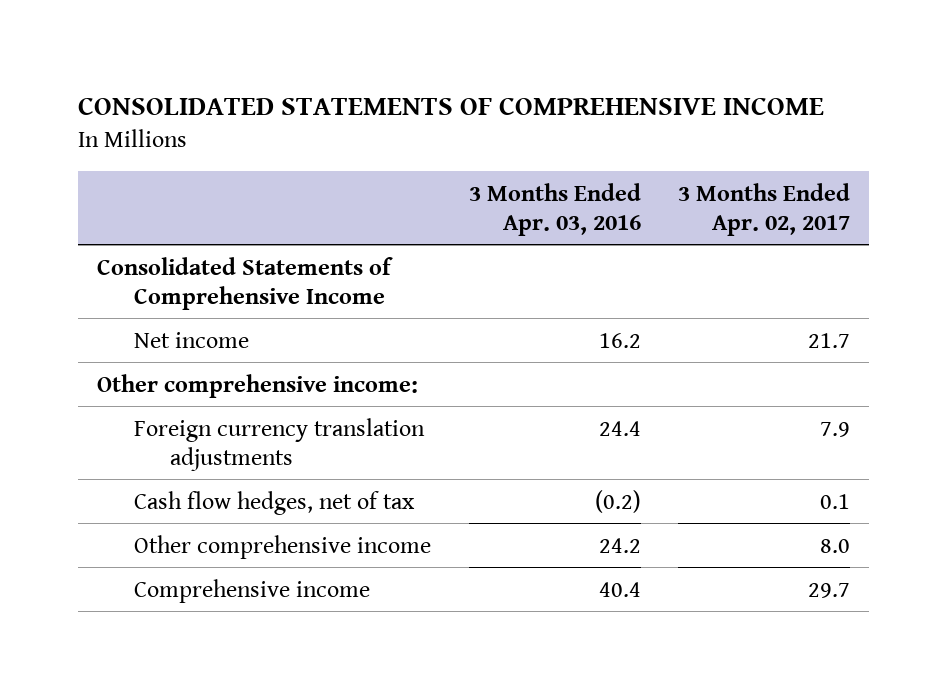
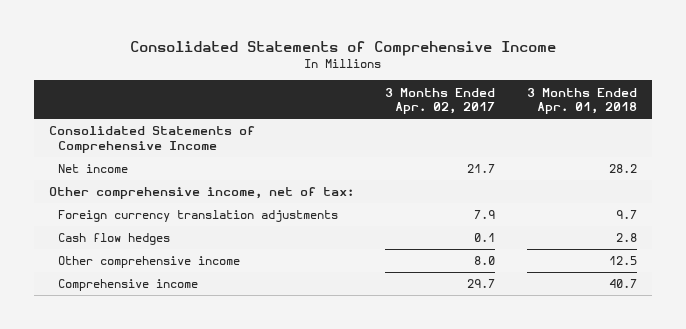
[77,96,824,115] CONSOLIDATED STATEMENTS OF COMPREHENSIVE INCOME -> [129,41,556,57] Consolidated Statements of Comprehensive Income
[468,182,641,236] 3 Months Ended Apr. 03, 2016 -> none
none -> [526,87,637,115] 3 Months Ended Apr. 01, 2018
[96,373,418,398] Other comprehensive income: -> [49,187,355,200] Other comprehensive income, net of tax:
[133,490,415,515] Cash flow hedges, net of tax -> [57,233,170,246] Cash flow hedges

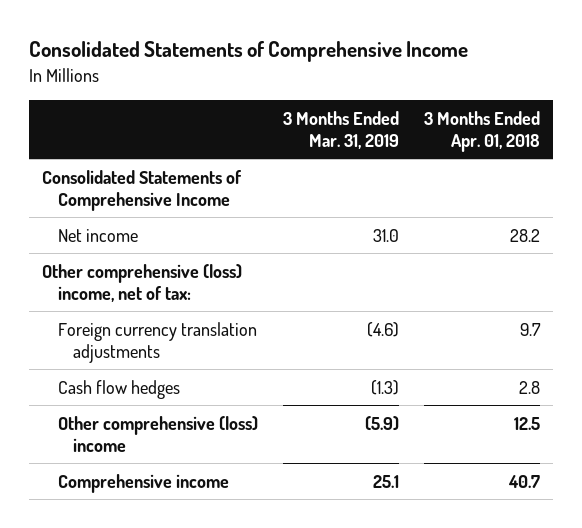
[385,87,496,115] 3 Months Ended Apr. 02, 2017 -> none
none -> [282,110,399,149] 3 Months Ended Mar. 31, 2019
[49,187,355,200] Other comprehensive income, net of tax: -> [41,263,242,302] Other comprehensive (loss) income, net of tax:
[57,256,240,269] Other comprehensive income -> [57,415,258,452] Other comprehensive (loss) income

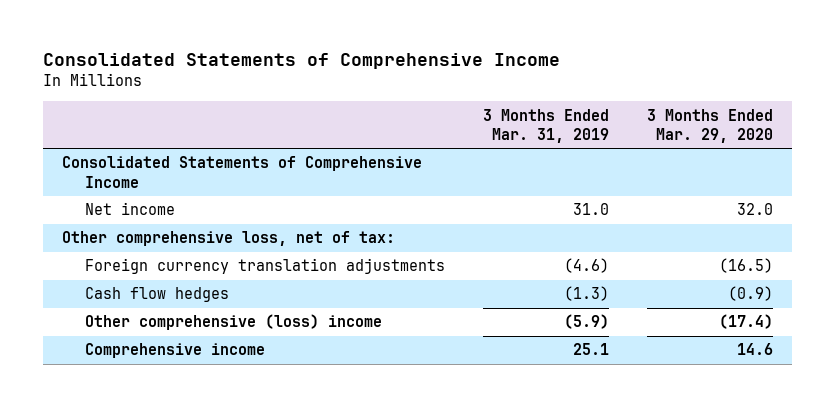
[424,110,541,152] 3 Months Ended Apr. 01, 2018 -> none
none -> [646,108,773,143] 3 Months Ended Mar. 29, 2020
[41,263,242,302] Other comprehensive (loss) income, net of tax: -> [61,231,395,247] Other comprehensive loss, net of tax:

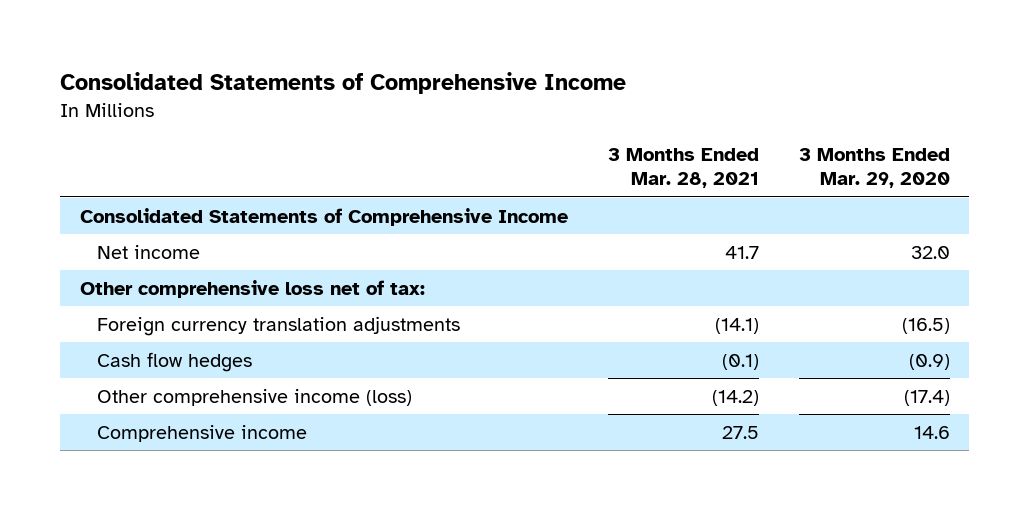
[482,108,609,143] 3 Months Ended Mar. 31, 2019 -> none
none -> [607,147,759,189] 3 Months Ended Mar. 28, 2021
[61,231,395,247] Other comprehensive loss, net of tax: -> [79,279,425,298] Other comprehensive loss net of tax:
[84,314,382,331] Other comprehensive (loss) income -> [96,388,412,406] Other comprehensive income (loss)

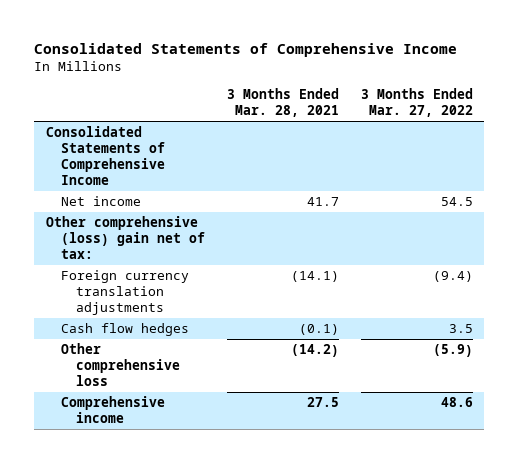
[798,147,950,189] 3 Months Ended Mar. 29, 2020 -> none
none -> [361,88,474,118] 3 Months Ended Mar. 27, 2022
[79,279,425,298] Other comprehensive loss net of tax: -> [45,216,205,260] Other comprehensive (loss) gain net of tax:
[96,388,412,406] Other comprehensive income (loss) -> [60,343,180,387] Other comprehensive loss

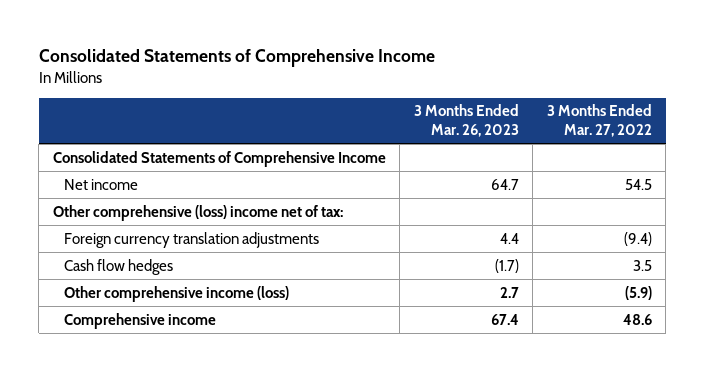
[226,88,339,118] 3 Months Ended Mar. 28, 2021 -> none
none -> [413,104,519,138] 3 Months Ended Mar. 26, 2023
[45,216,205,260] Other comprehensive (loss) gain net of tax: -> [52,204,343,221] Other comprehensive (loss) income net of tax:
[60,343,180,387] Other comprehensive loss -> [63,285,289,302] Other comprehensive income (loss)

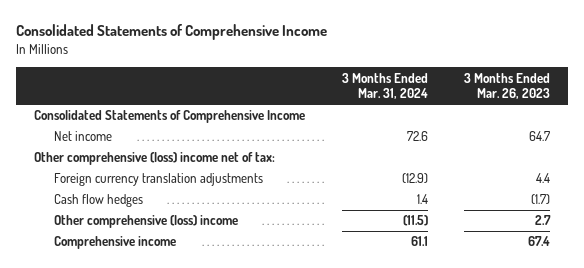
[546,104,652,138] 3 Months Ended Mar. 27, 2022 -> none
none -> [341,72,428,100] 3 Months Ended Mar. 31, 2024
[63,285,289,302] Other comprehensive income (loss) -> [53,215,238,229] Other comprehensive (loss) income

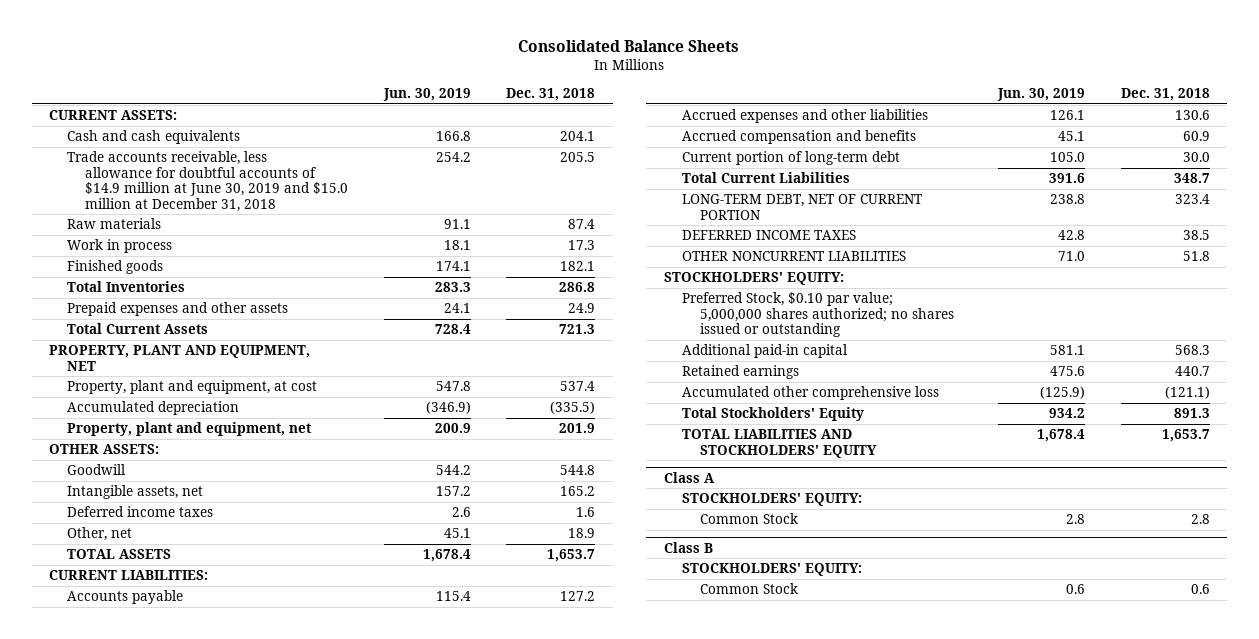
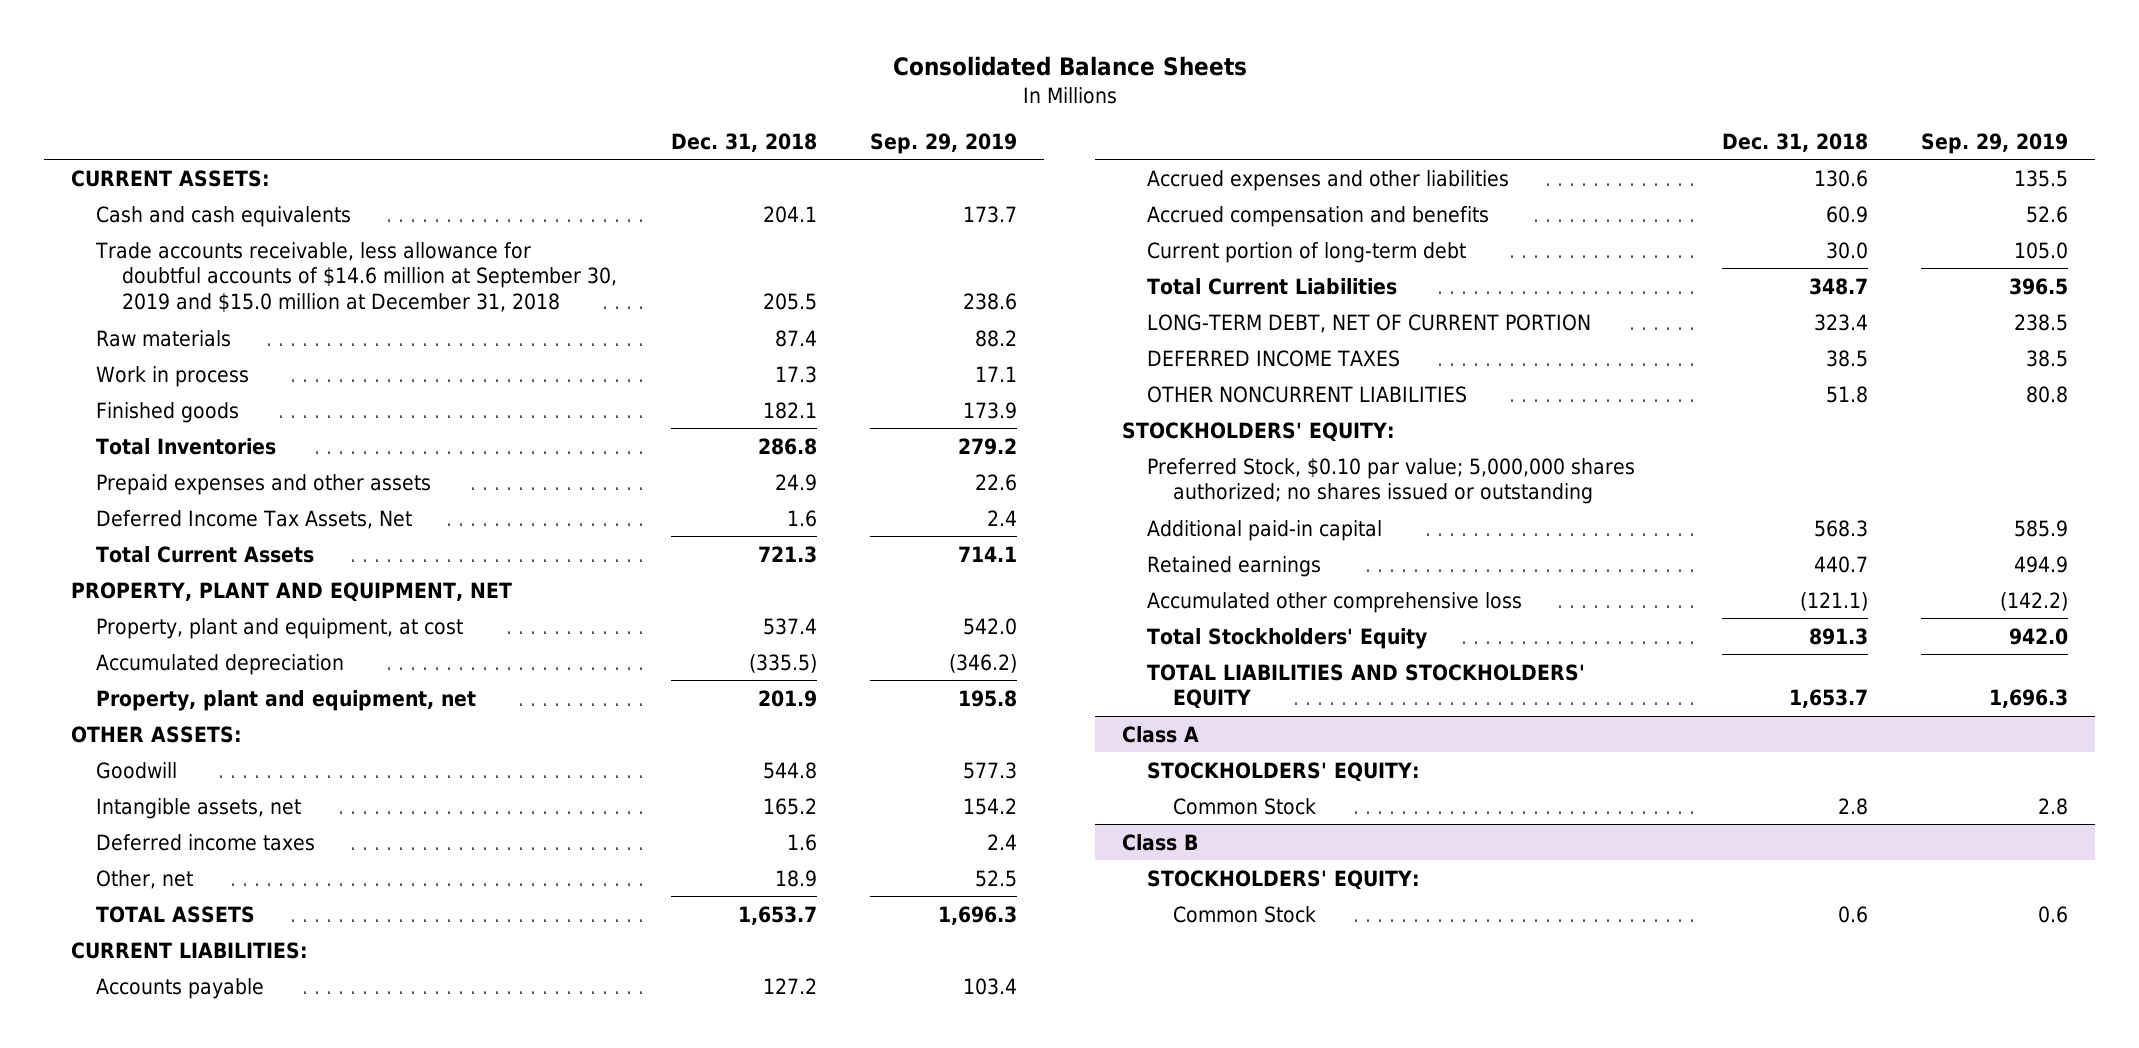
[382,88,471,102] Jun. 30, 2019 -> none
none -> [870,132,1018,154] Sep. 29, 2019
[67,151,349,212] Trade accounts receivable, less allowance for doubtful accounts of $14.9 million at June 30, 2019 and $15.0 million at December 31, 2018 -> [95,241,618,314] Trade accounts receivable, less allowance for doubtful accounts of $14.6 million at September 30, 2019 and $15.0 million at December 31, 2018
none -> [96,509,413,529] Deferred Income Tax Assets, Net

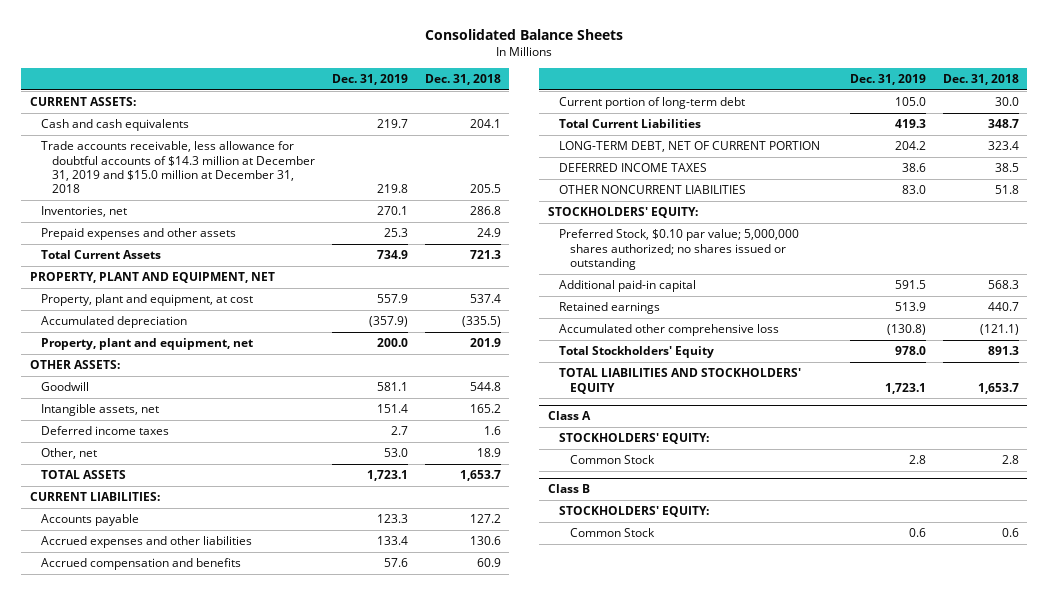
[870,132,1018,154] Sep. 29, 2019 -> none
none -> [332,74,409,86] Dec. 31, 2019
[96,329,232,347] Raw materials -> none
[96,365,250,387] Work in process -> none
[96,401,240,423] Finished goods -> none
[95,241,618,314] Trade accounts receivable, less allowance for doubtful accounts of $14.6 million at September 30, 2019 and $15.0 million at December 31, 2018 -> [41,141,316,194] Trade accounts receivable, less allowance for doubtful accounts of $14.3 million at December 31, 2019 and $15.0 million at December 31, 2018
[96,437,277,455] Total Inventories -> [41,206,128,218] Inventories, net
[96,509,413,529] Deferred Income Tax Assets, Net -> none

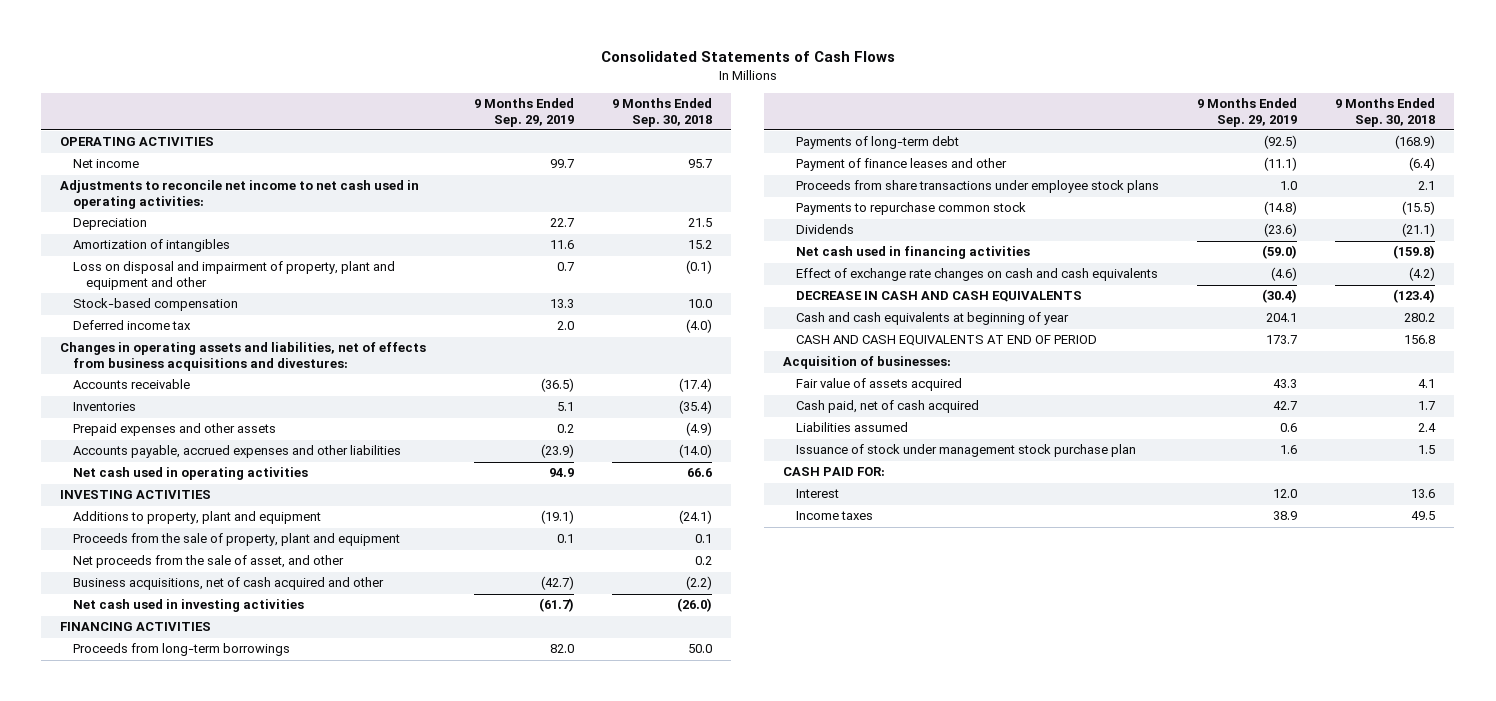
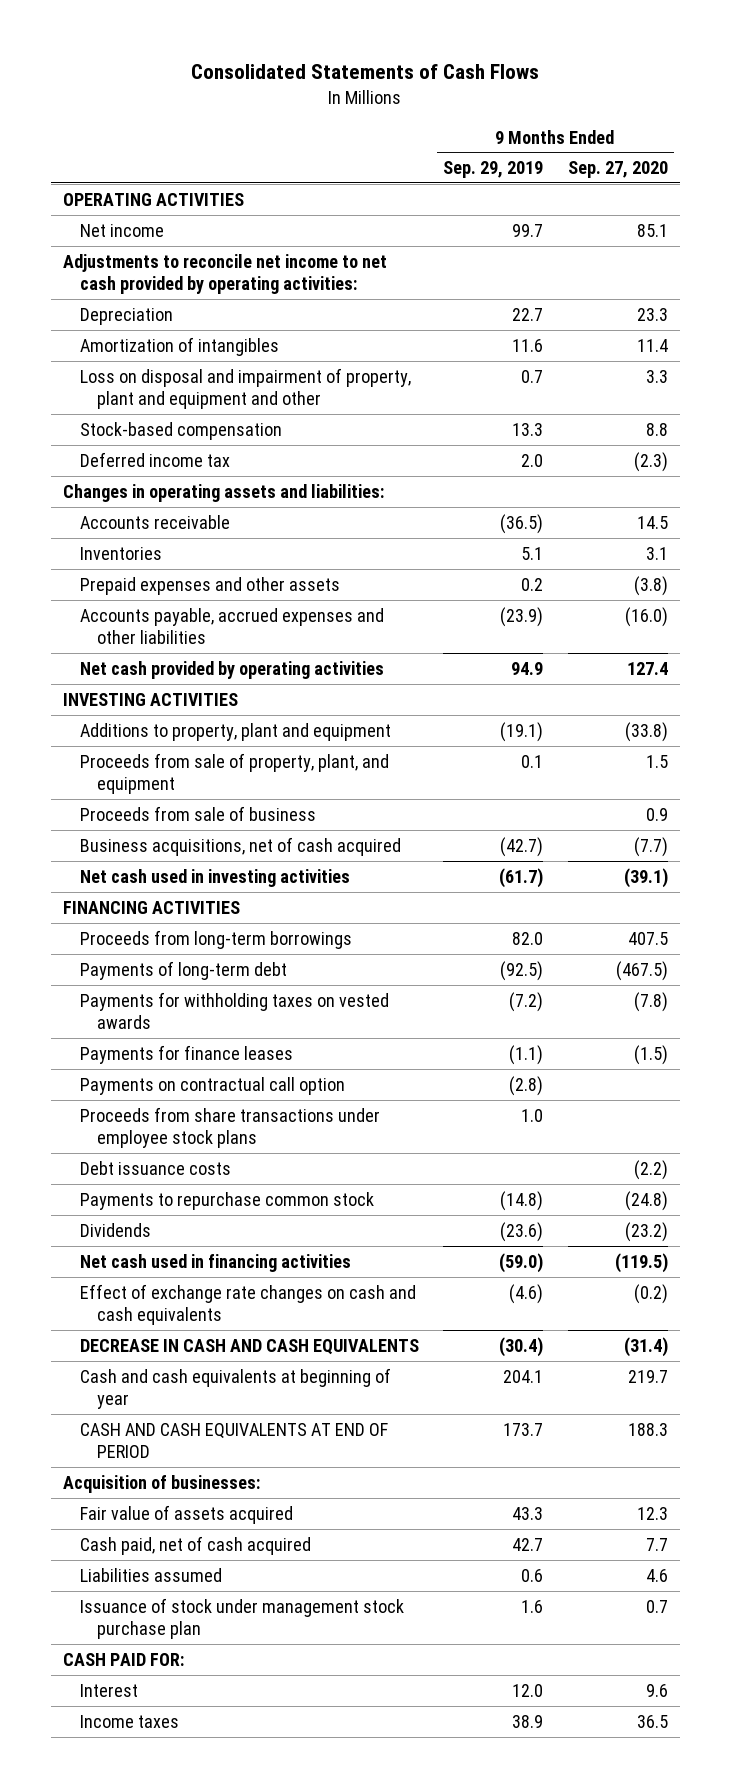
[612,98,713,127] 9 Months Ended Sep. 30, 2018 -> none
none -> [567,161,668,179] Sep. 27, 2020
[60,180,420,209] Adjustments to reconcile net income to net cash used in operating activities: -> [62,253,387,294] Adjustments to reconcile net income to net cash provided by operating activities:
[60,342,427,371] Changes in operating assets and liabilities, net of effects from business acquisitions and divestures: -> [62,483,384,502] Changes in operating assets and liabilities:
[73,467,309,481] Net cash used in operating activities -> [80,660,385,679] Net cash provided by operating activities
[73,555,345,569] Net proceeds from the sale of asset, and other -> none
[73,533,401,547] Proceeds from the sale of property, plant and equipment -> [80,752,390,794] Proceeds from sale of property, plant, and equipment
none -> [80,805,317,821] Proceeds from sale of business
[73,577,385,591] Business acquisitions, net of cash acquired and other -> [80,836,402,856] Business acquisitions, net of cash acquired
[796,158,1008,172] Payment of finance leases and other -> none
none -> [80,991,390,1029] Payments for withholding taxes on vested awards
none -> [80,1044,294,1064] Payments for finance leases
none -> [80,1076,346,1095] Payments on contractual call option
none -> [80,1160,232,1175] Debt issuance costs

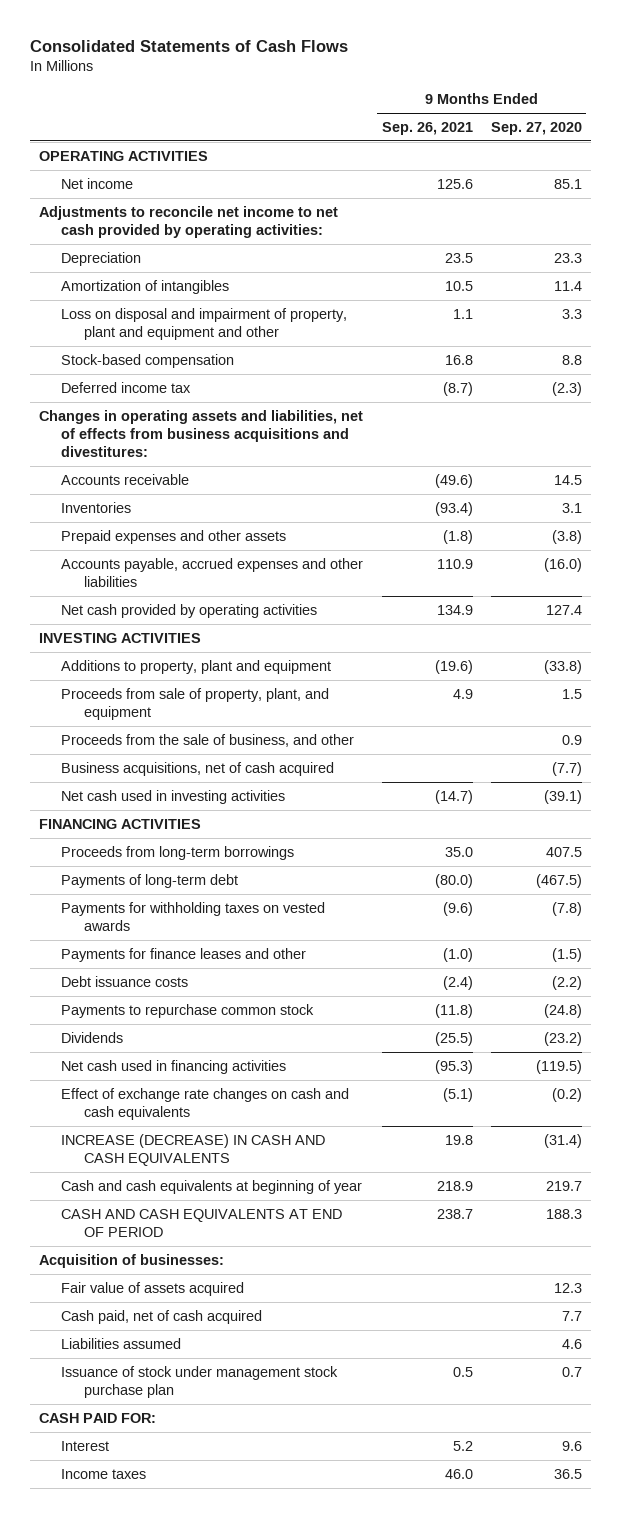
[443,161,544,179] Sep. 29, 2019 -> none
none -> [381,122,473,136] Sep. 26, 2021
[62,483,384,502] Changes in operating assets and liabilities: -> [38,409,363,458] Changes in operating assets and liabilities, net of effects from business acquisitions and divestitures:
[80,805,317,821] Proceeds from sale of business -> [61,733,355,747] Proceeds from the sale of business, and other
[80,1076,346,1095] Payments on contractual call option -> none
[80,1106,381,1148] Proceeds from share transactions under employee stock plans -> none
[80,1044,294,1064] Payments for finance leases -> [61,947,307,962] Payments for finance leases and other
[80,1338,420,1355] DECREASE IN CASH AND CASH EQUIVALENTS -> [61,1133,326,1166] INCREASE (DECREASE) IN CASH AND CASH EQUIVALENTS

